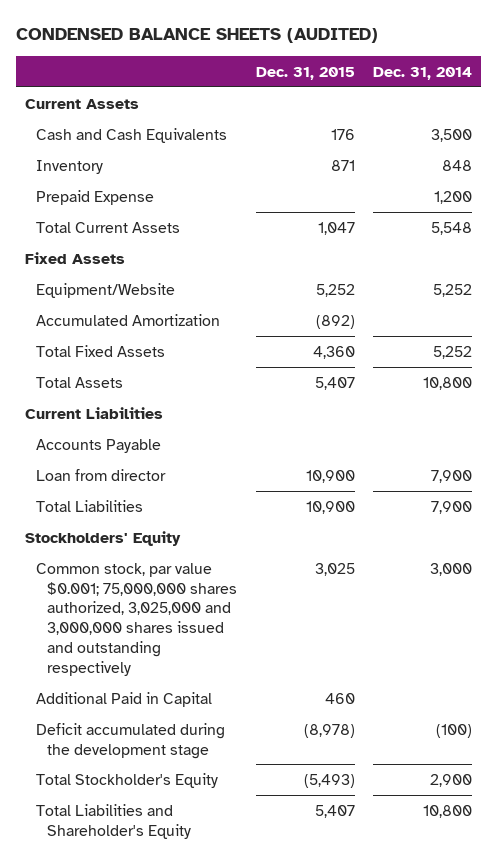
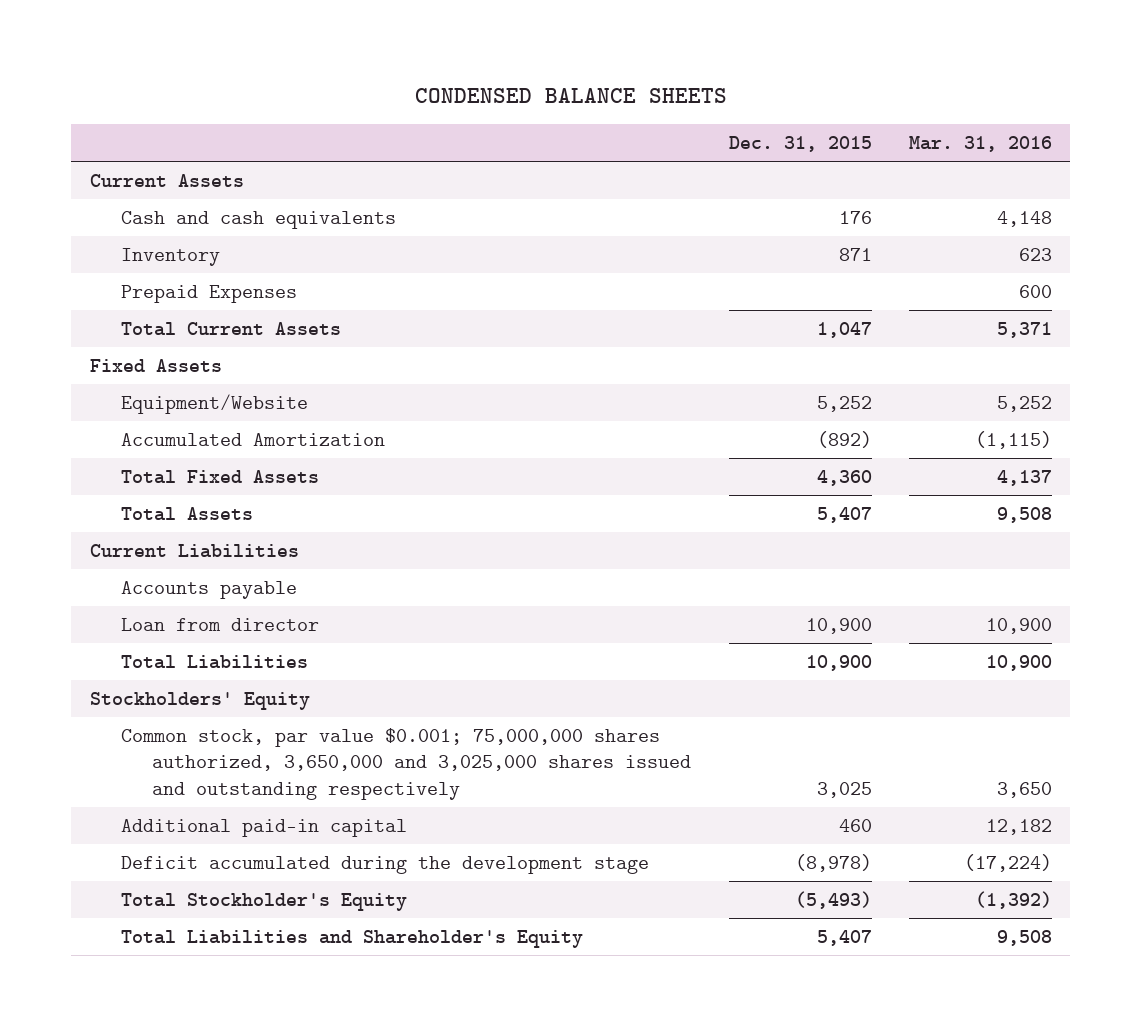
[16,28,379,44] CONDENSED BALANCE SHEETS (AUDITED) -> [414,88,727,104] CONDENSED BALANCE SHEETS
[372,66,472,80] Dec. 31, 2014 -> none
none -> [908,136,1052,153] Mar. 31, 2016
[36,127,228,143] Cash and Cash Equivalents -> [121,211,397,230] Cash and cash equivalents
[36,189,155,205] Prepaid Expense -> [121,285,298,304] Prepaid Expenses
[36,438,162,453] Accounts Payable -> [121,581,298,600] Accounts payable
[36,562,238,677] Common stock, par value $0.001; 75,000,000 shares authorized, 3,025,000 and 3,000,000 shares issued and outstanding respectively -> [121,728,692,800] Common stock, par value $0.001; 75,000,000 shares authorized, 3,650,000 and 3,025,000 shares issued and outstanding respectively
[36,691,213,707] Additional Paid in Capital -> [121,819,408,838] Additional paid-in capital

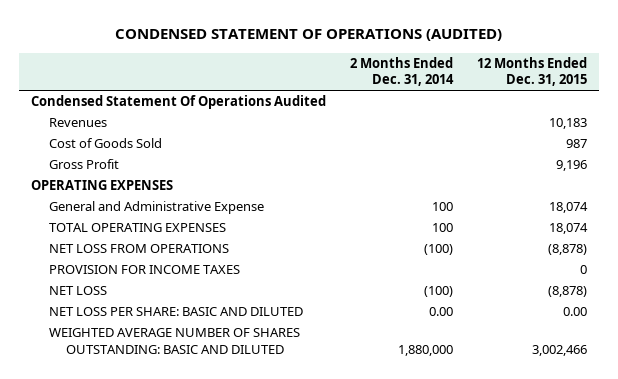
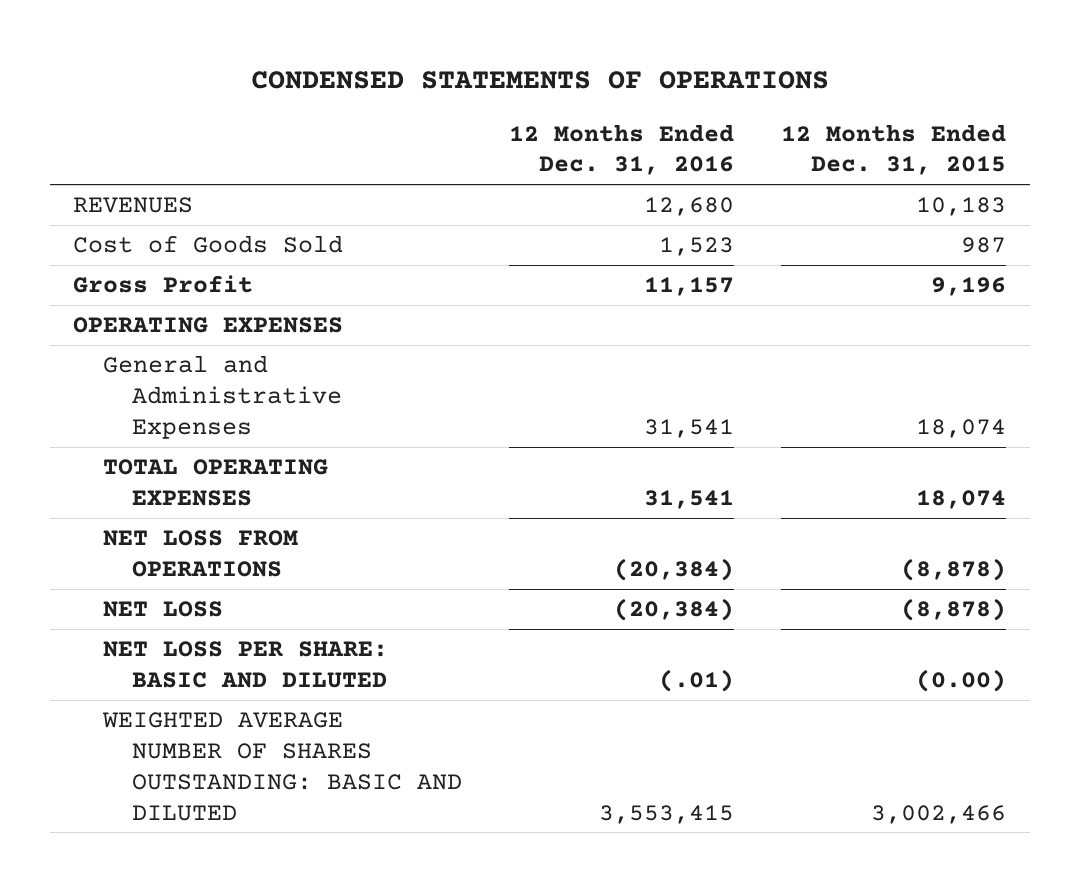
[115,29,503,42] CONDENSED STATEMENT OF OPERATIONS (AUDITED) -> [250,71,829,90] CONDENSED STATEMENTS OF OPERATIONS
[350,56,455,87] 2 Months Ended Dec. 31, 2014 -> none
none -> [508,123,734,176] 12 Months Ended Dec. 31, 2016
[31,95,327,110] Condensed Statement Of Operations Audited -> none
[48,118,107,128] Revenues -> [73,197,194,214] REVENUES
[48,201,264,215] General and Administrative Expense -> [102,355,342,439] General and Administrative Expenses
[48,265,240,275] PROVISION FOR INCOME TAXES -> none
[563,307,588,317] 0.00 -> [916,669,1007,693] (0.00)

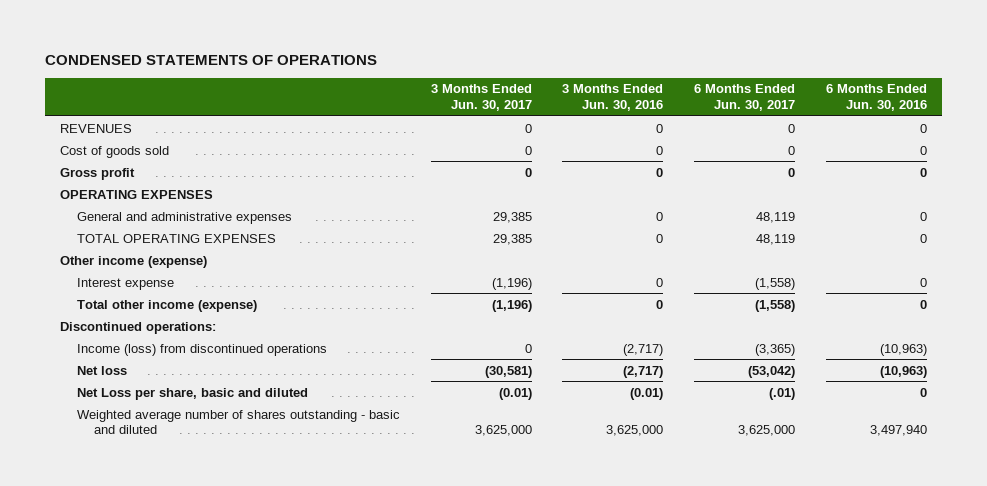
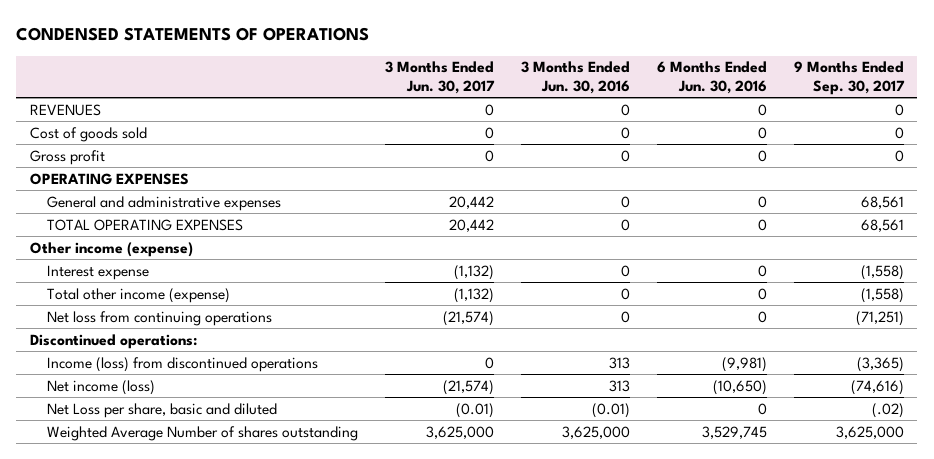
[694,84,796,112] 6 Months Ended Jun. 30, 2017 -> none
none -> [793,61,905,95] 9 Months Ended Sep. 30, 2017
[492,211,532,223] 29,385 -> [448,195,494,209] 20,442
[492,233,532,245] 29,385 -> [448,218,494,232] 20,442
[491,277,532,290] (1,196) -> [453,264,494,280] (1,132)
[491,299,532,312] (1,196) -> [453,287,494,303] (1,132)
none -> [46,310,272,326] Net loss from continuing operations
[623,343,664,356] (2,717) -> [608,356,630,369] 313
[879,343,927,356] (10,963) -> [721,356,767,372] (9,981)
[76,365,127,375] Net loss -> [46,379,155,395] Net income (loss)
[484,365,532,378] (30,581) -> [442,379,494,395] (21,574)
[623,365,664,378] (2,717) -> [608,379,630,392] 313
[879,365,927,378] (10,963) -> [712,379,767,395] (10,650)
[76,409,400,435] Weighted average number of shares outstanding - basic and diluted -> [46,425,358,441] Weighted Average Number of shares outstanding
[869,425,927,437] 3,497,940 -> [701,425,767,439] 3,529,745

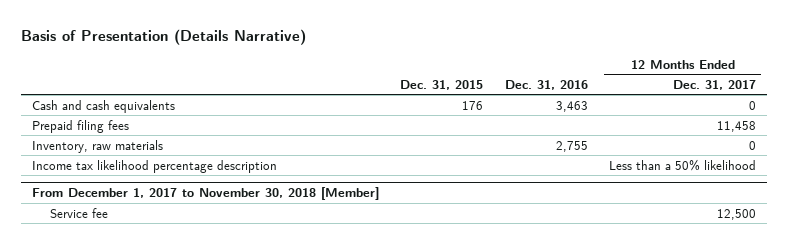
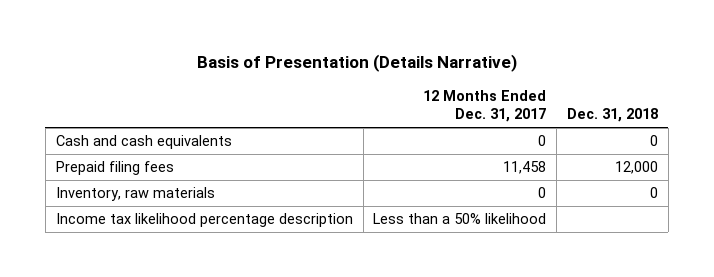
[400,79,484,90] Dec. 31, 2015 -> none
[504,79,588,90] Dec. 31, 2016 -> none
none -> [566,108,658,123] Dec. 31, 2018
[31,187,379,201] From December 1, 2017 to November 30, 2018 [Member] -> none
[49,207,108,218] Service fee -> none

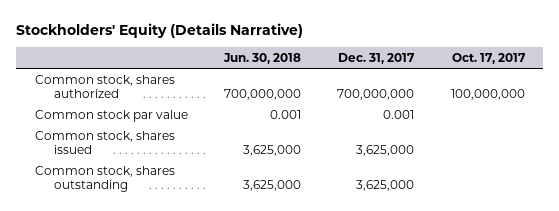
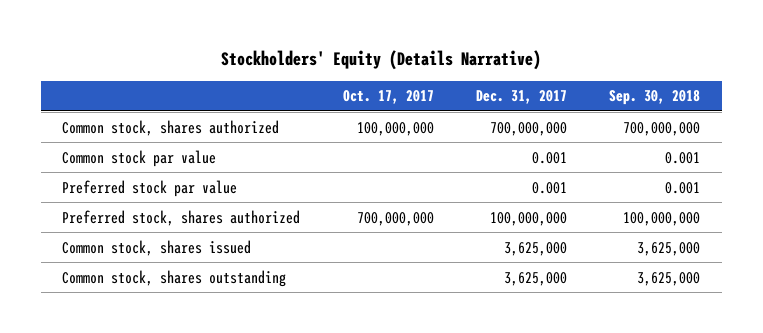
[222,53,301,65] Jun. 30, 2018 -> none
none -> [609,90,701,106] Sep. 30, 2018
none -> [62,179,238,197] Preferred stock par value
none -> [62,209,301,226] Preferred stock, shares authorized

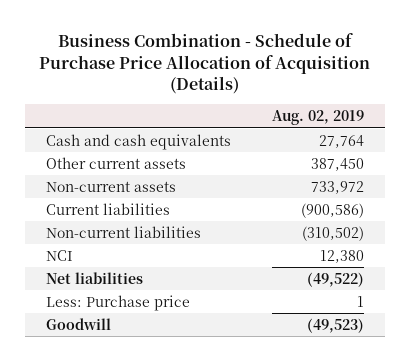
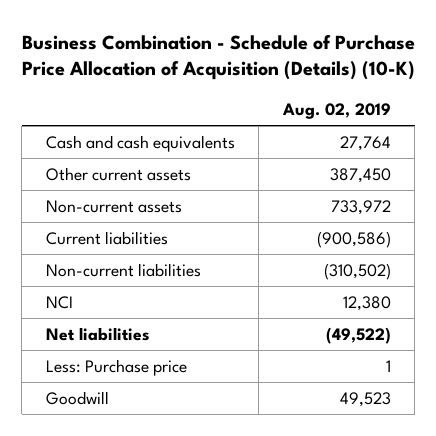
[38,32,370,95] Business Combination - Schedule of Purchase Price Allocation of Acquisition (Details) -> [21,34,415,81] Business Combination - Schedule of Purchase Price Allocation of Acquisition (Details) (10-K)
[306,317,364,333] (49,523) -> [339,391,391,407] 49,523

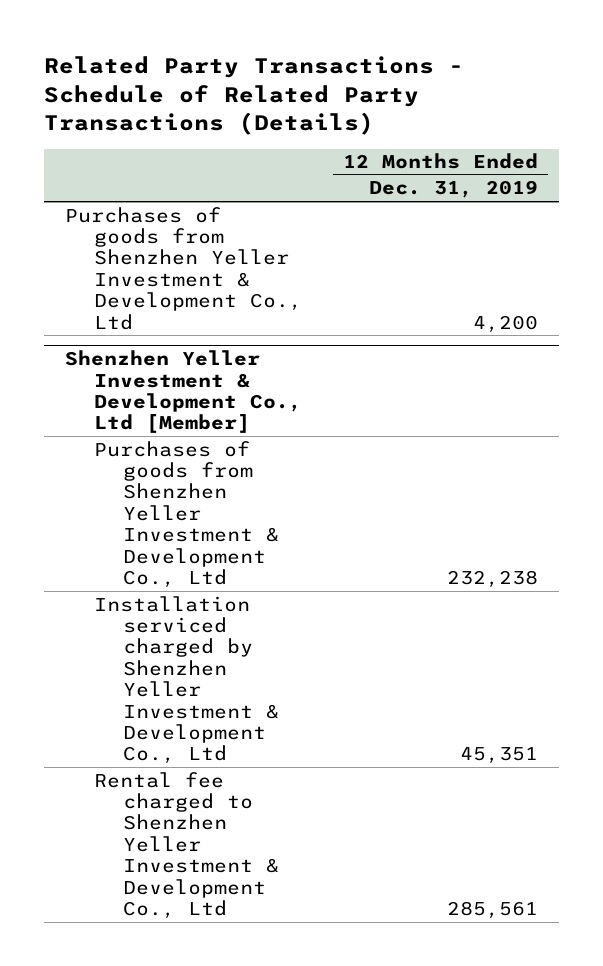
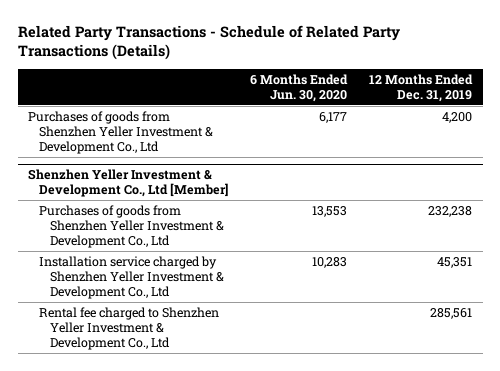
none -> [250,73,349,102] 6 Months Ended Jun. 30, 2020
[93,595,279,765] Installation serviced charged by Shenzhen Yeller Investment & Development Co., Ltd -> [39,255,225,299] Installation service charged by Shenzhen Yeller Investment & Development Co., Ltd

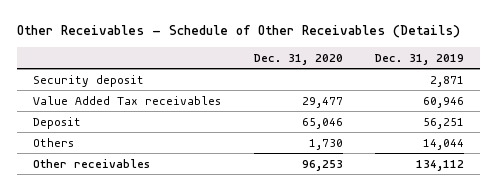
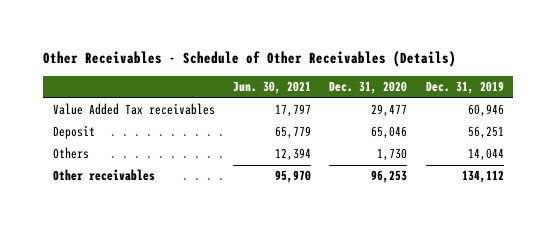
none -> [232,81,311,95] Jun. 30, 2021
[33,74,145,87] Security deposit -> none

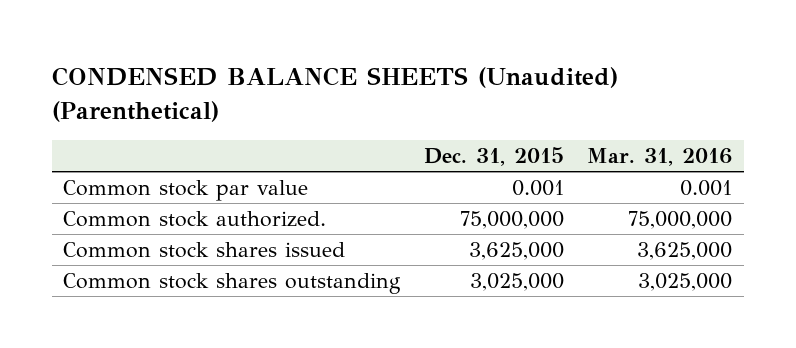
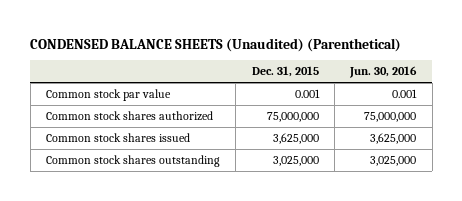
[587,148,733,167] Mar. 31, 2016 -> none
none -> [349,66,418,79] Jun. 30, 2016
[63,210,327,227] Common stock authorized. -> [45,110,213,121] Common stock shares authorized

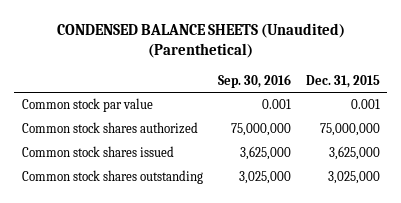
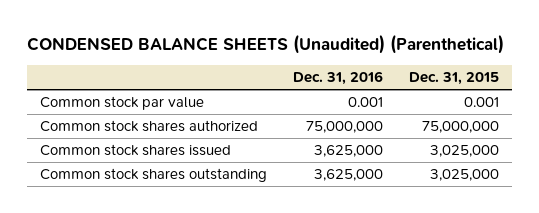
[217,73,291,88] Sep. 30, 2016 -> none
none -> [293,70,384,85] Dec. 31, 2016
[328,146,380,161] 3,625,000 -> [429,145,499,158] 3,025,000

